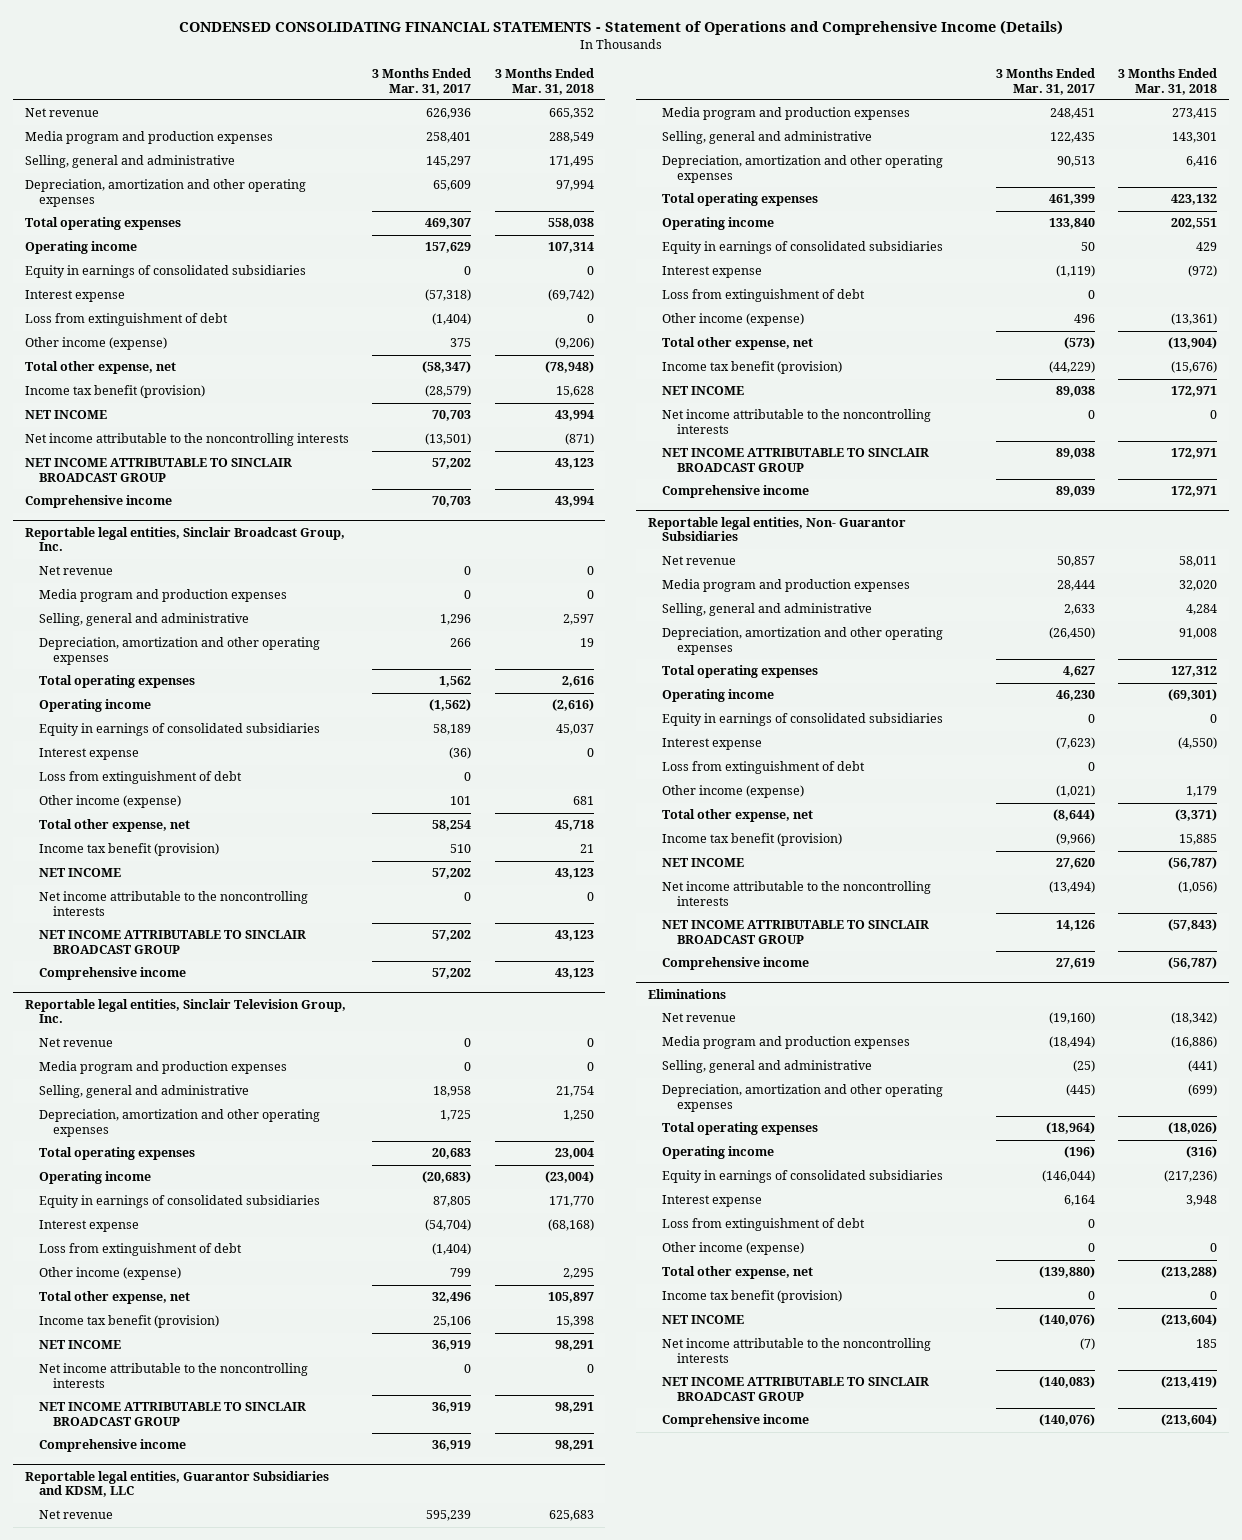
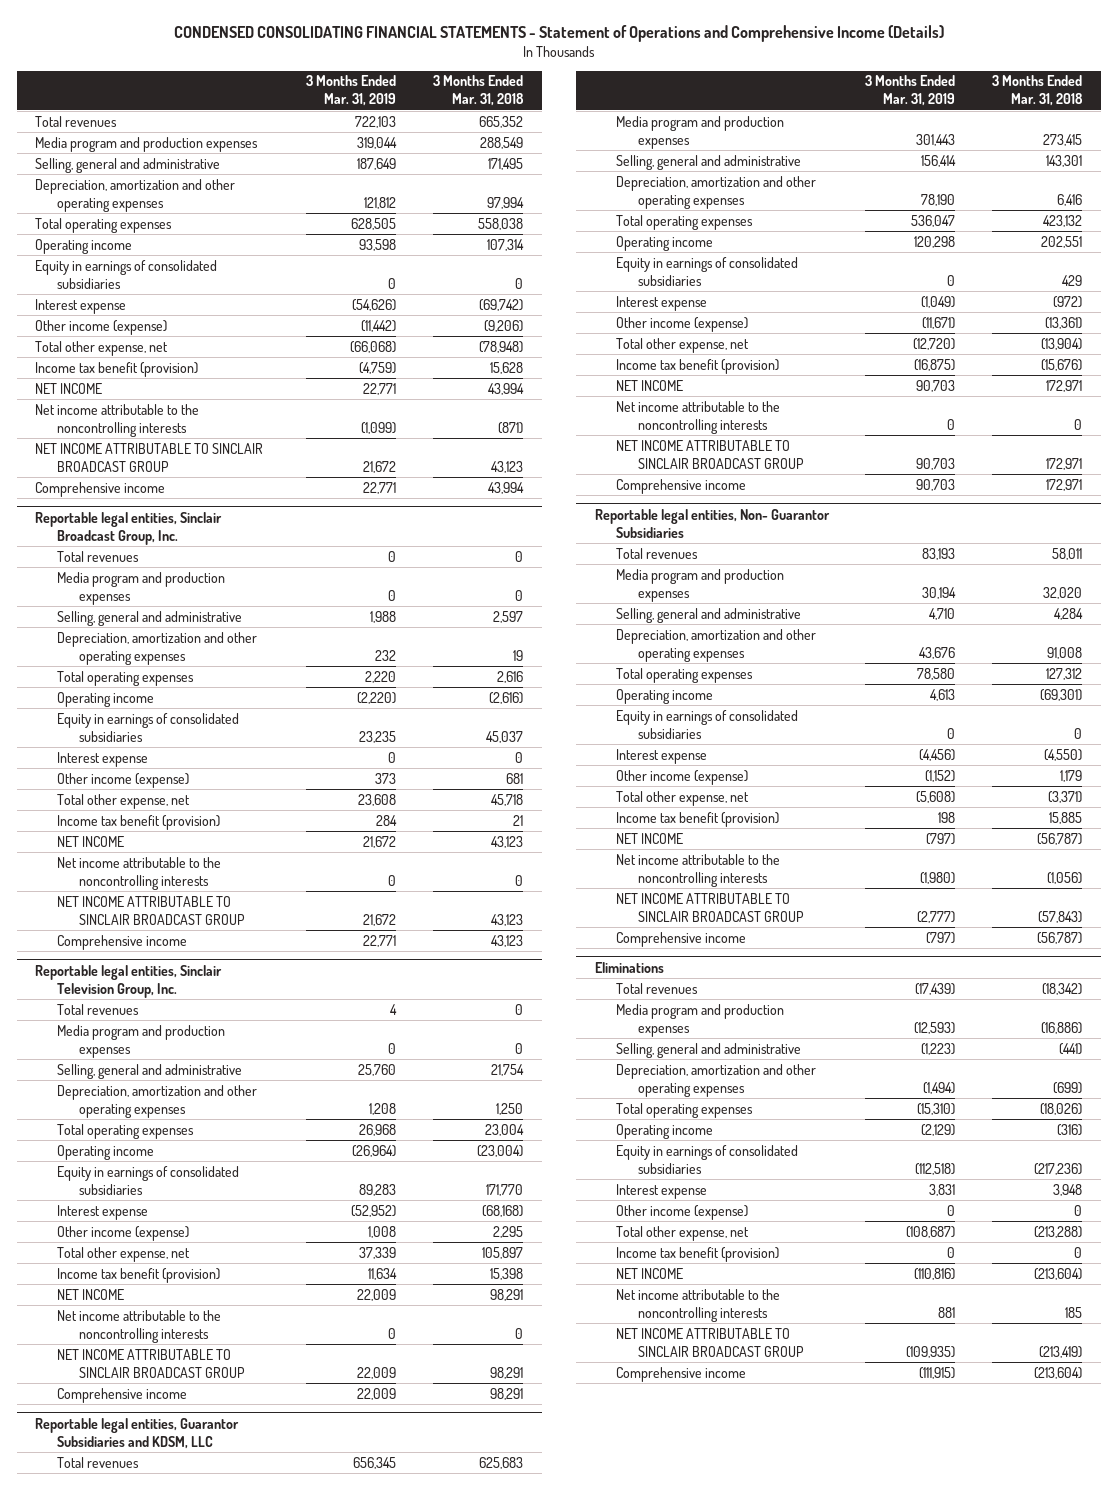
[372,67,472,95] 3 Months Ended Mar. 31, 2017 -> none
none -> [306,75,397,107] 3 Months Ended Mar. 31, 2019
[24,108,99,118] Net revenue -> [35,115,118,127] Total revenues
[24,313,228,327] Loss from extinguishment of debt -> none
[39,566,114,576] Net revenue -> [57,550,140,562] Total revenues
[39,771,243,785] Loss from extinguishment of debt -> none
[39,1038,114,1048] Net revenue -> [57,1003,140,1015] Total revenues
[39,1243,243,1257] Loss from extinguishment of debt -> none
[39,1510,114,1520] Net revenue -> [57,1456,140,1468] Total revenues
[662,289,866,303] Loss from extinguishment of debt -> none
[662,556,737,566] Net revenue -> [616,547,699,559] Total revenues
[662,761,866,775] Loss from extinguishment of debt -> none
[662,1013,737,1023] Net revenue -> [616,982,699,994] Total revenues
[662,1218,866,1232] Loss from extinguishment of debt -> none

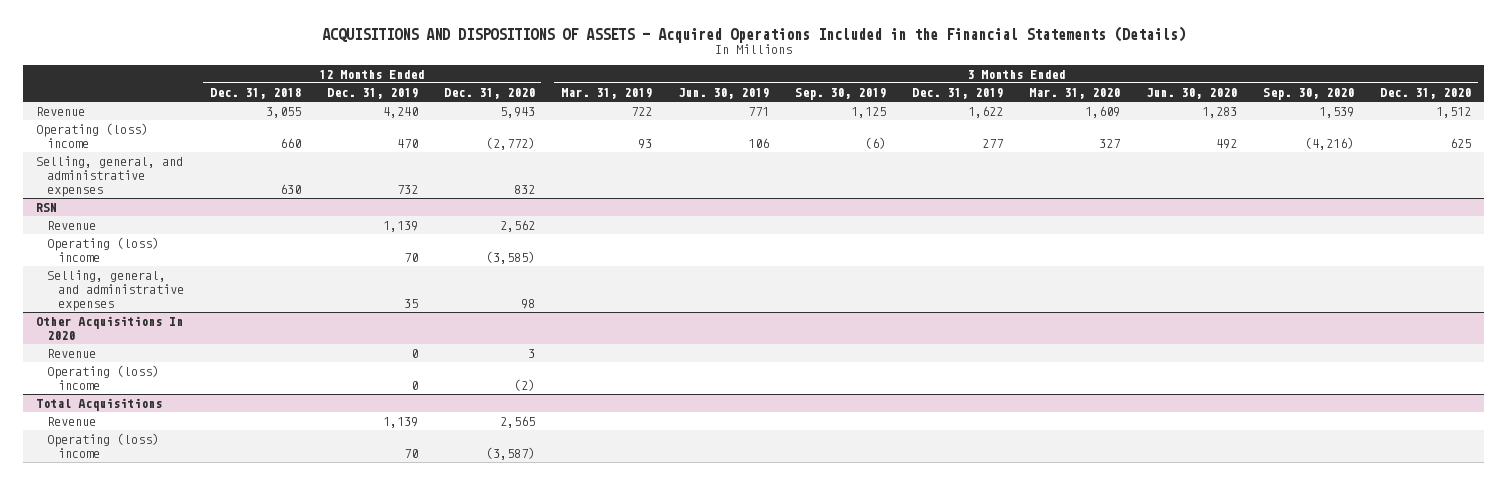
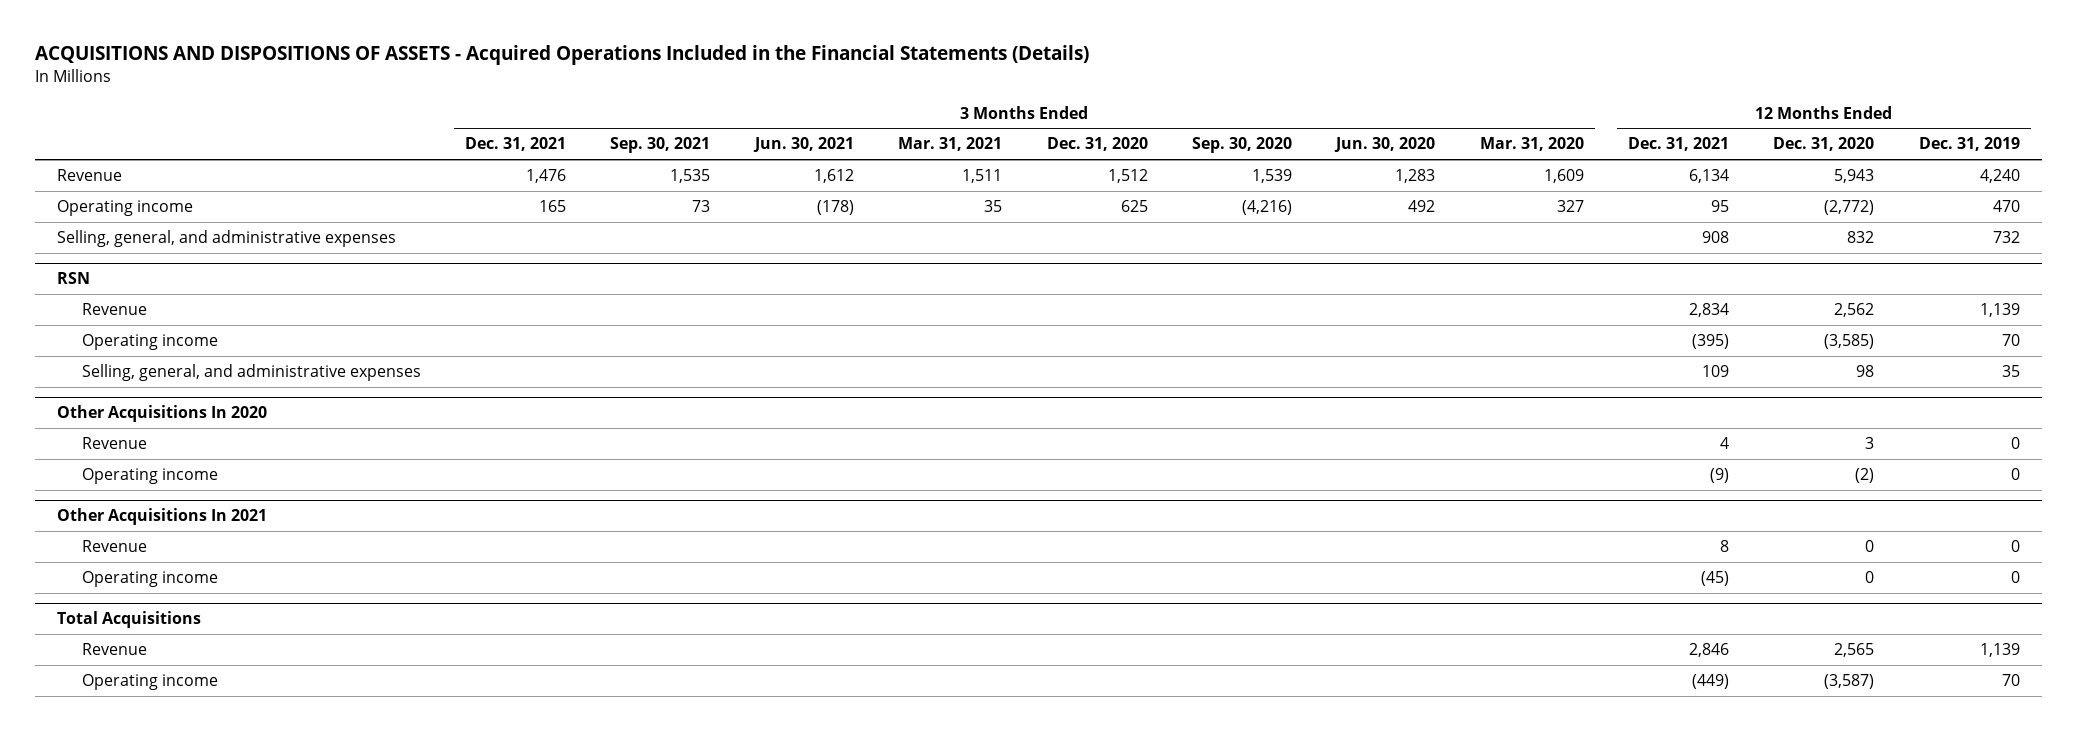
[209,87,301,99] Dec. 31, 2018 -> none
[560,87,652,99] Mar. 31, 2019 -> none
[677,87,769,99] Jun. 30, 2019 -> none
[795,87,887,100] Sep. 30, 2019 -> none
[912,87,1004,99] Dec. 31, 2019 -> none
none -> [465,137,567,152] Dec. 31, 2021
none -> [610,137,711,154] Sep. 30, 2021
none -> [752,137,854,153] Jun. 30, 2021
none -> [898,137,1003,152] Mar. 31, 2021
none -> [1628,137,1730,152] Dec. 31, 2021
[36,122,149,148] Operating (loss) income -> [57,200,194,217] Operating income
[46,236,159,262] Operating (loss) income -> [81,334,218,351] Operating income
[46,364,159,390] Operating (loss) income -> [81,468,218,485] Operating income
none -> [57,508,268,526] Other Acquisitions In 2021
none -> [81,540,147,553] Revenue
none -> [81,571,218,588] Operating income
[46,432,159,458] Operating (loss) income -> [81,674,218,691] Operating income

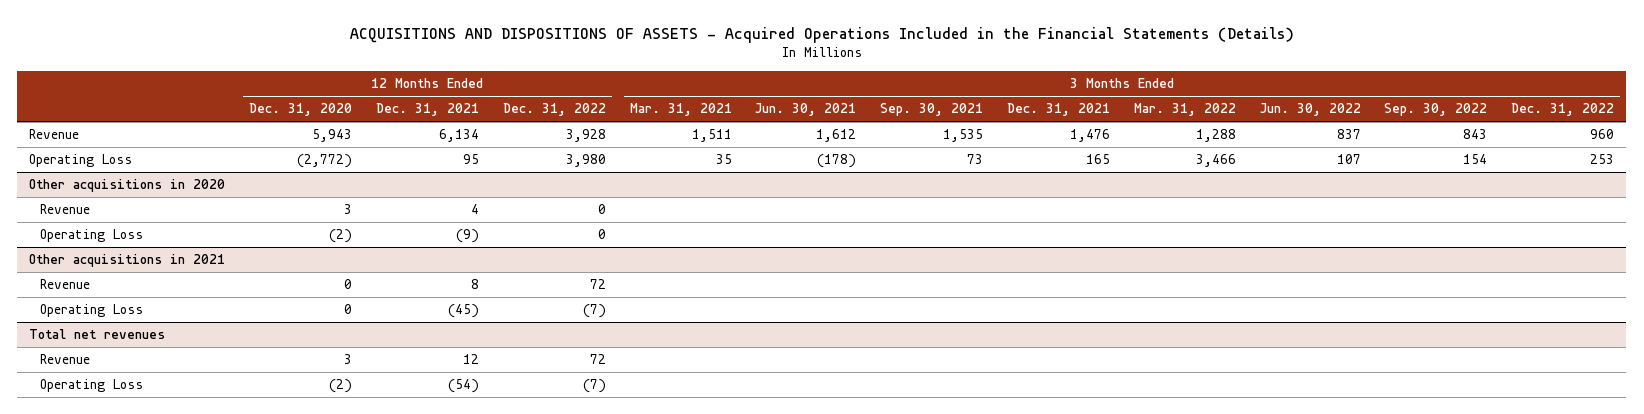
[1046,137,1148,152] Dec. 31, 2020 -> none
[1191,137,1292,154] Sep. 30, 2020 -> none
[1334,137,1436,153] Jun. 30, 2020 -> none
[1479,137,1584,152] Mar. 31, 2020 -> none
[1918,137,2020,152] Dec. 31, 2019 -> none
none -> [502,103,606,117] Dec. 31, 2022
none -> [1133,103,1236,117] Mar. 31, 2022
none -> [1259,103,1361,117] Jun. 30, 2022
none -> [1384,103,1488,117] Sep. 30, 2022
none -> [1511,103,1615,117] Dec. 31, 2022
[57,230,397,248] Selling, general, and administrative expenses -> none
[57,272,91,285] RSN -> none
[81,303,147,316] Revenue -> none
[81,334,218,351] Operating income -> none
[81,364,421,382] Selling, general, and administrative expenses -> none
[57,200,194,217] Operating income -> [29,154,133,168] Operating Loss
[57,405,268,423] Other Acquisitions In 2020 -> [29,179,226,193] Other acquisitions in 2020
[81,468,218,485] Operating income -> [40,229,144,243] Operating Loss
[57,508,268,526] Other Acquisitions In 2021 -> [29,254,226,268] Other acquisitions in 2021
[81,571,218,588] Operating income -> [40,304,144,318] Operating Loss
[57,611,202,629] Total Acquisitions -> [29,329,166,340] Total net revenues
[1689,643,1730,658] 2,846 -> [462,354,479,365] 12
[1834,643,1875,658] 2,565 -> [344,354,353,365] 3
[81,674,218,691] Operating income -> [40,379,144,393] Operating Loss
[1692,674,1730,690] (449) -> [447,379,479,394] (54)
[1824,674,1875,690] (3,587) -> [329,379,353,394] (2)

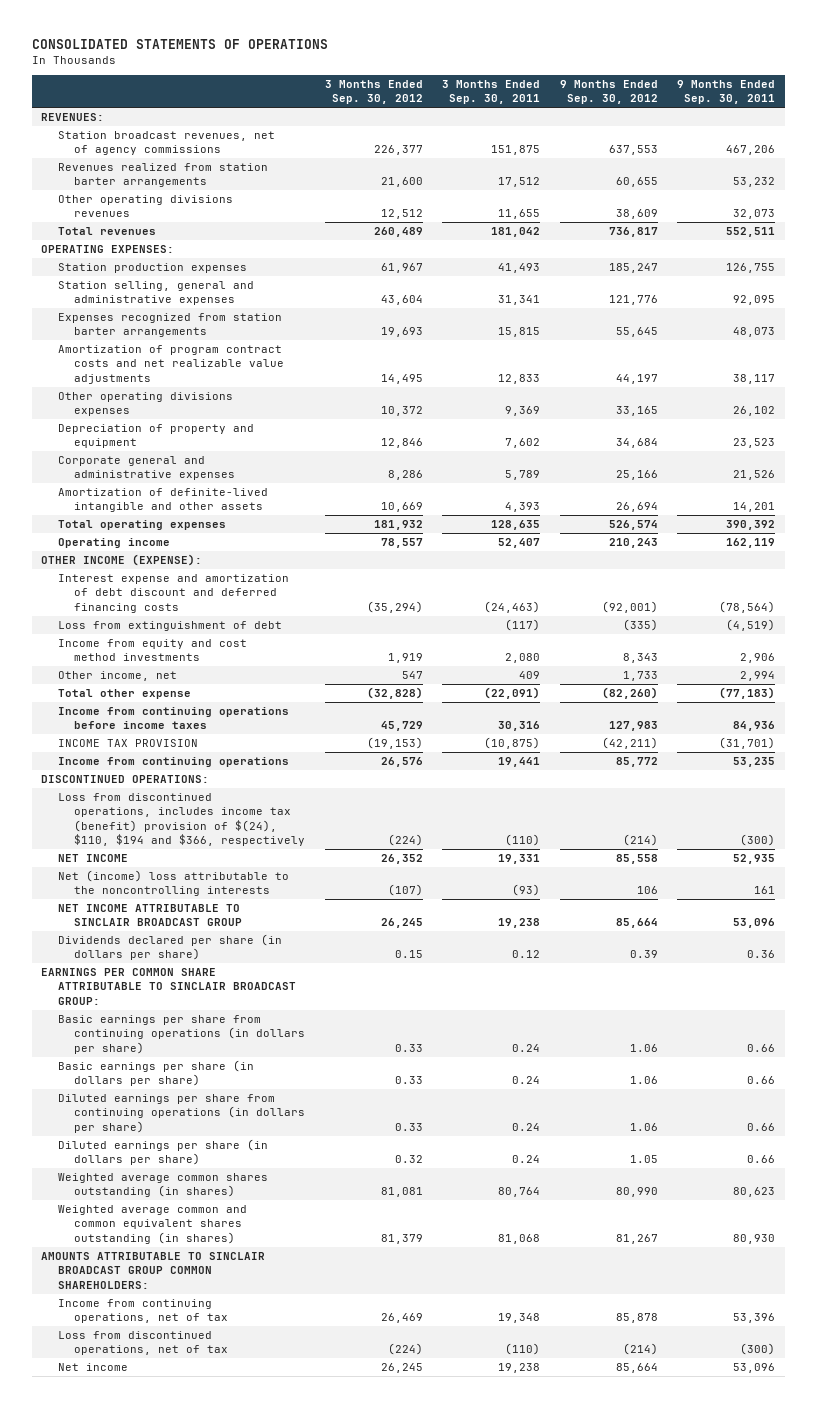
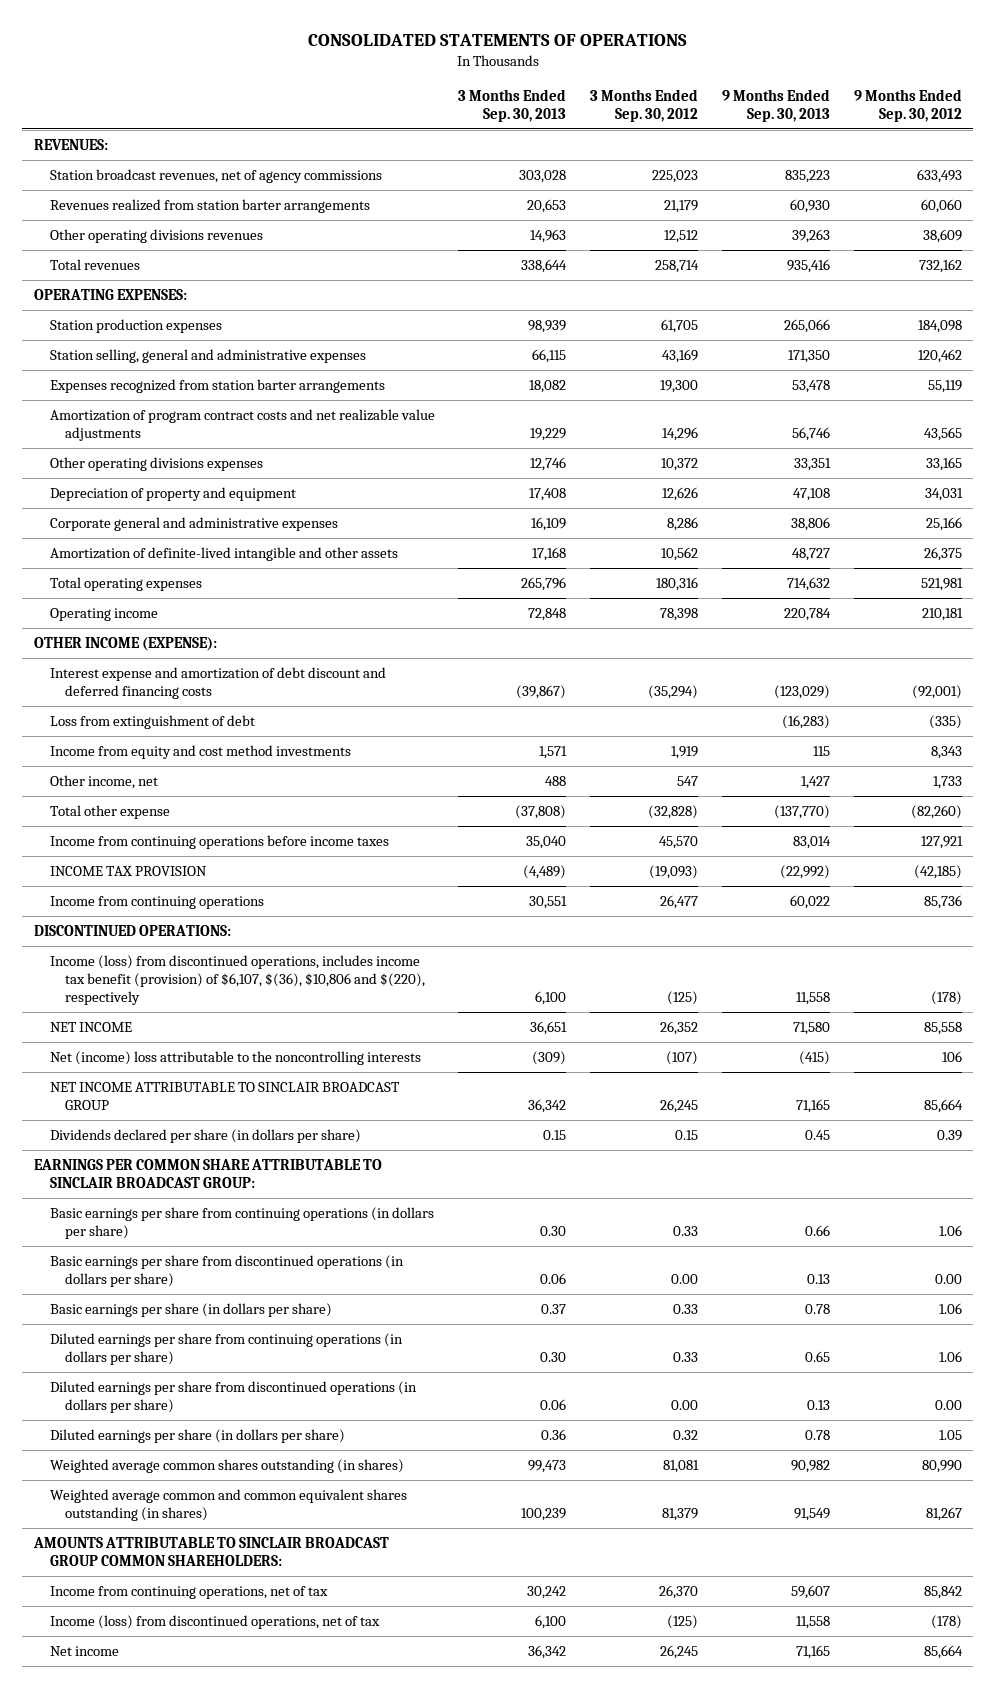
[442,80,541,105] 3 Months Ended Sep. 30, 2011 -> none
[677,80,776,105] 9 Months Ended Sep. 30, 2011 -> none
none -> [458,89,567,123] 3 Months Ended Sep. 30, 2013
none -> [721,89,830,123] 9 Months Ended Sep. 30, 2013
[373,145,423,156] 226,377 -> [652,170,699,184] 225,023
[608,145,658,156] 637,553 -> [916,169,962,184] 633,493
[380,177,423,188] 21,600 -> [664,200,699,214] 21,179
[615,177,658,188] 60,655 -> [920,199,962,214] 60,060
[373,227,423,238] 260,489 -> [655,260,700,274] 258,714
[608,227,658,238] 736,817 -> [918,259,962,274] 732,162
[380,263,423,274] 61,967 -> [661,319,699,334] 61,705
[608,263,658,274] 185,247 -> [917,320,962,334] 184,098
[380,295,423,306] 43,604 -> [662,349,699,364] 43,169
[608,295,658,306] 121,776 -> [917,349,962,364] 120,462
[380,327,423,338] 19,693 -> [660,380,699,394] 19,300
[615,327,658,338] 55,645 -> [927,380,962,394] 55,119
[380,373,423,384] 14,495 -> [662,426,699,441] 14,296
[615,373,658,384] 44,197 -> [923,426,962,441] 43,565
[380,438,423,449] 12,846 -> [662,487,699,502] 12,626
[615,438,658,449] 34,684 -> [924,488,963,502] 34,031
[380,502,423,513] 10,669 -> [661,547,699,562] 10,562
[615,502,658,513] 26,694 -> [923,547,962,562] 26,375
[373,520,423,531] 181,932 -> [656,577,699,592] 180,316
[608,520,658,531] 526,574 -> [920,578,963,592] 521,981
[380,538,423,549] 78,557 -> [660,608,699,622] 78,398
[608,538,658,549] 210,243 -> [921,608,963,622] 210,181
[380,721,423,732] 45,729 -> [659,836,699,850] 45,570
[608,721,658,732] 127,983 -> [920,836,963,850] 127,921
[366,737,423,750] (19,153) -> [649,865,699,880] (19,093)
[601,737,658,750] (42,211) -> [913,865,962,880] (42,185)
[380,757,423,768] 26,576 -> [660,895,699,910] 26,477
[615,757,658,768] 85,772 -> [923,895,962,910] 85,736
[57,793,306,846] Loss from discontinued operations, includes income tax (benefit) provision of $(24), $110, $194 and $366, respectively -> [49,955,425,1005] Income (loss) from discontinued operations, includes income tax benefit (provision) of $6,107, $(36), $10,806 and $(220), respectively
[387,833,423,846] (224) -> [667,990,699,1005] (125)
[622,833,658,846] (214) -> [930,990,962,1005] (178)
none -> [49,1255,404,1287] Basic earnings per share from discontinued operations (in dollars per share)
none -> [49,1381,417,1413] Diluted earnings per share from discontinued operations (in dollars per share)
[380,1313,423,1324] 26,469 -> [659,1585,699,1600] 26,370
[615,1313,658,1324] 85,878 -> [923,1586,962,1600] 85,842
[57,1331,229,1356] Loss from discontinued operations, net of tax -> [49,1615,380,1630] Income (loss) from discontinued operations, net of tax
[387,1343,423,1356] (224) -> [667,1615,699,1630] (125)
[622,1343,658,1356] (214) -> [930,1615,962,1630] (178)

